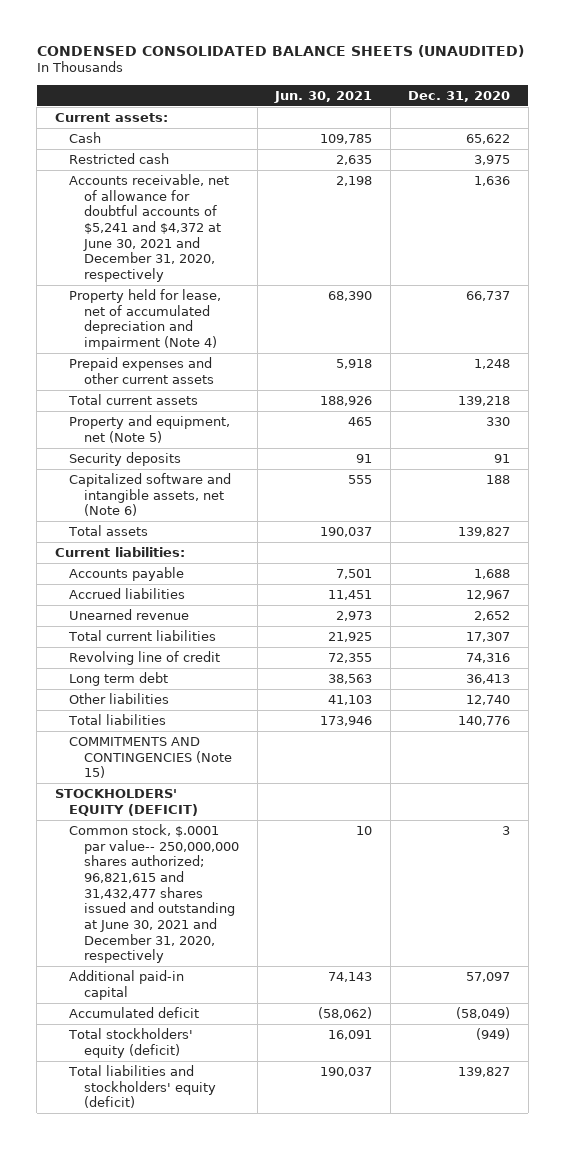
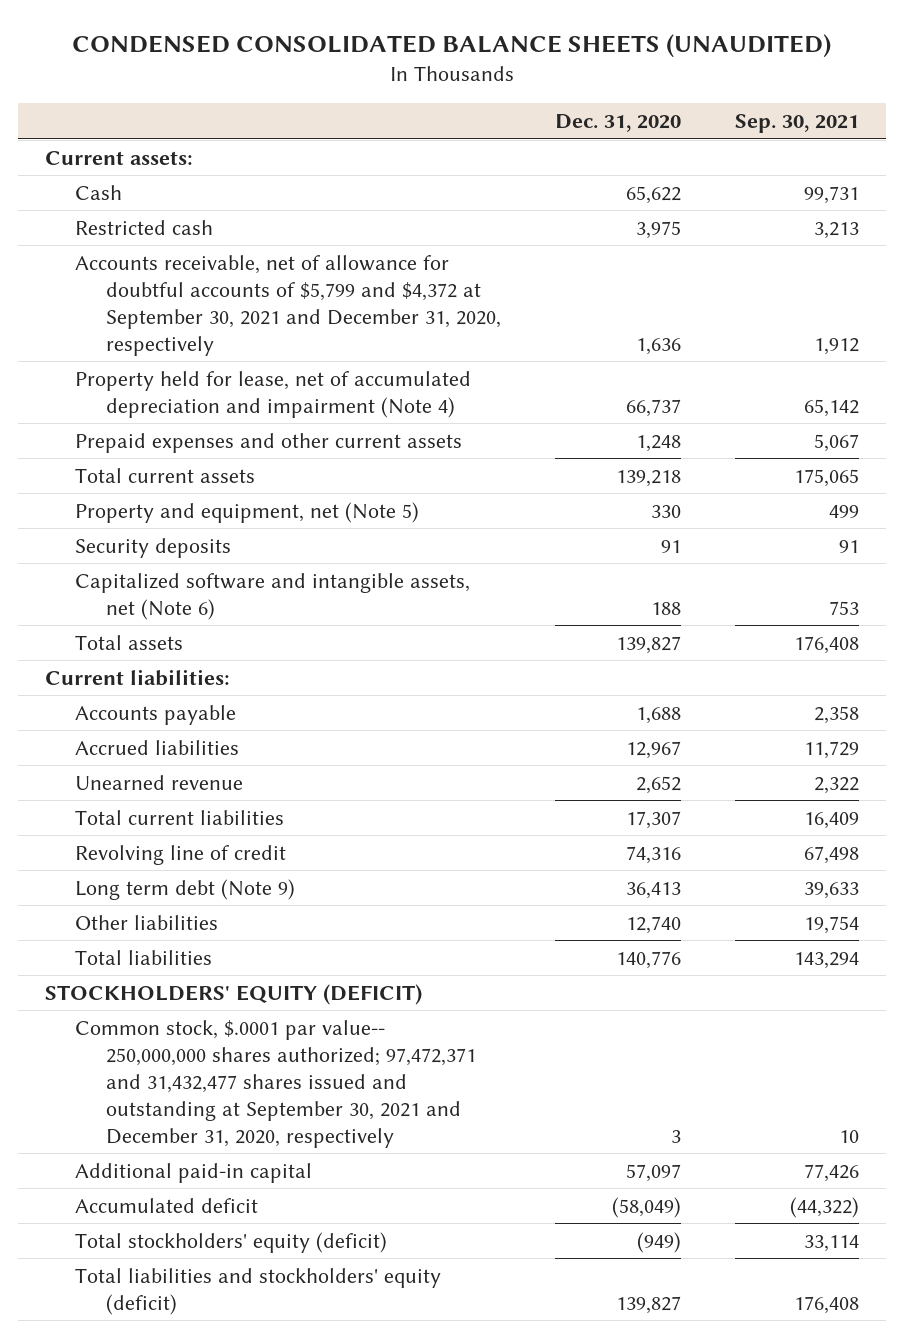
[274,90,373,103] Jun. 30, 2021 -> none
none -> [734,114,859,134] Sep. 30, 2021
[69,174,230,282] Accounts receivable, net of allowance for doubtful accounts of $5,241 and $4,372 at June 30, 2021 and December 31, 2020, respectively -> [75,254,502,356] Accounts receivable, net of allowance for doubtful accounts of $5,799 and $4,372 at September 30, 2021 and December 31, 2020, respectively
[69,672,169,687] Long term debt -> [75,878,296,900] Long term debt (Note 9)
[69,737,232,779] COMMITMENTS AND CONTINGENCIES (Note 15) -> none
[69,824,239,964] Common stock, $.0001 par value-- 250,000,000 shares authorized; 96,821,615 and 31,432,477 shares issued and outstanding at June 30, 2021 and December 31, 2020, respectively -> [75,1019,477,1148] Common stock, $.0001 par value-- 250,000,000 shares authorized; 97,472,371 and 31,432,477 shares issued and outstanding at September 30, 2021 and December 31, 2020, respectively

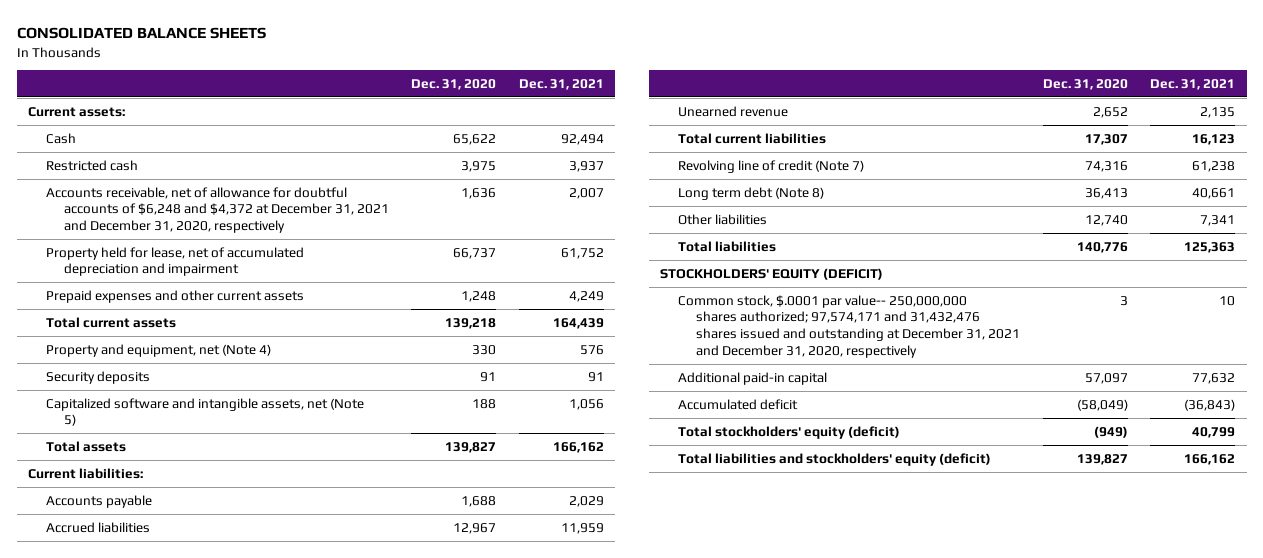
[71,33,831,58] CONDENSED CONSOLIDATED BALANCE SHEETS (UNAUDITED) -> [16,27,266,40] CONSOLIDATED BALANCE SHEETS
[734,114,859,134] Sep. 30, 2021 -> none
none -> [518,78,604,90] Dec. 31, 2021
[75,254,502,356] Accounts receivable, net of allowance for doubtful accounts of $5,799 and $4,372 at September 30, 2021 and December 31, 2020, respectively -> [46,186,389,234] Accounts receivable, net of allowance for doubtful accounts of $6,248 and $4,372 at December 31, 2021 and December 31, 2020, respectively
[75,370,472,418] Property held for lease, net of accumulated depreciation and impairment (Note 4) -> [46,246,305,277] Property held for lease, net of accumulated depreciation and impairment
[75,501,420,523] Property and equipment, net (Note 5) -> [46,343,272,357] Property and equipment, net (Note 4)
[75,572,471,620] Capitalized software and intangible assets, net (Note 6) -> [46,397,365,427] Capitalized software and intangible assets, net (Note 5)
[75,844,287,865] Revolving line of credit -> [677,159,864,173] Revolving line of credit (Note 7)
[75,878,296,900] Long term debt (Note 9) -> [677,186,824,200] Long term debt (Note 8)
[75,1019,477,1148] Common stock, $.0001 par value-- 250,000,000 shares authorized; 97,472,371 and 31,432,477 shares issued and outstanding at September 30, 2021 and December 31, 2020, respectively -> [677,294,1020,358] Common stock, $.0001 par value-- 250,000,000 shares authorized; 97,574,171 and 31,432,476 shares issued and outstanding at December 31, 2021 and December 31, 2020, respectively

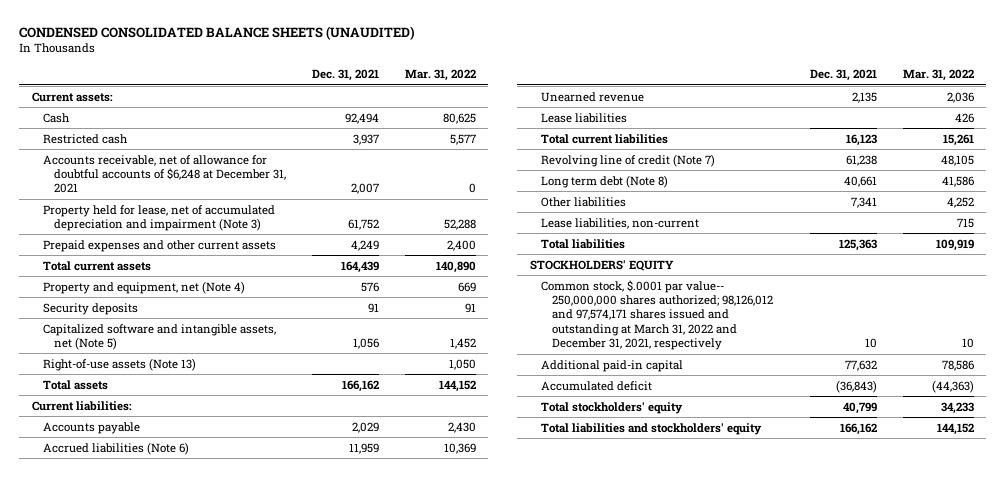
[16,27,266,40] CONSOLIDATED BALANCE SHEETS -> [18,25,415,40] CONDENSED CONSOLIDATED BALANCE SHEETS (UNAUDITED)
[411,78,497,90] Dec. 31, 2020 -> none
none -> [404,69,476,82] Mar. 31, 2022
[46,186,389,234] Accounts receivable, net of allowance for doubtful accounts of $6,248 and $4,372 at December 31, 2021 and December 31, 2020, respectively -> [43,154,287,194] Accounts receivable, net of allowance for doubtful accounts of $6,248 at December 31, 2021
[46,246,305,277] Property held for lease, net of accumulated depreciation and impairment -> [43,204,276,231] Property held for lease, net of accumulated depreciation and impairment (Note 3)
none -> [43,357,197,371] Right-of-use assets (Note 13)
[46,521,151,533] Accrued liabilities -> [43,441,190,455] Accrued liabilities (Note 6)
none -> [541,112,628,123] Lease liabilities
none -> [541,217,700,229] Lease liabilities, non-current
[659,267,883,280] STOCKHOLDERS' EQUITY (DEFICIT) -> [529,259,674,271] STOCKHOLDERS' EQUITY
[677,294,1020,358] Common stock, $.0001 par value-- 250,000,000 shares authorized; 97,574,171 and 31,432,476 shares issued and outstanding at December 31, 2021 and December 31, 2020, respectively -> [541,279,774,351] Common stock, $.0001 par value-- 250,000,000 shares authorized; 98,126,012 and 97,574,171 shares issued and outstanding at March 31, 2022 and December 31, 2021, respectively
[677,425,900,439] Total stockholders' equity (deficit) -> [541,401,684,414] Total stockholders' equity
[677,452,991,466] Total liabilities and stockholders' equity (deficit) -> [541,422,763,435] Total liabilities and stockholders' equity

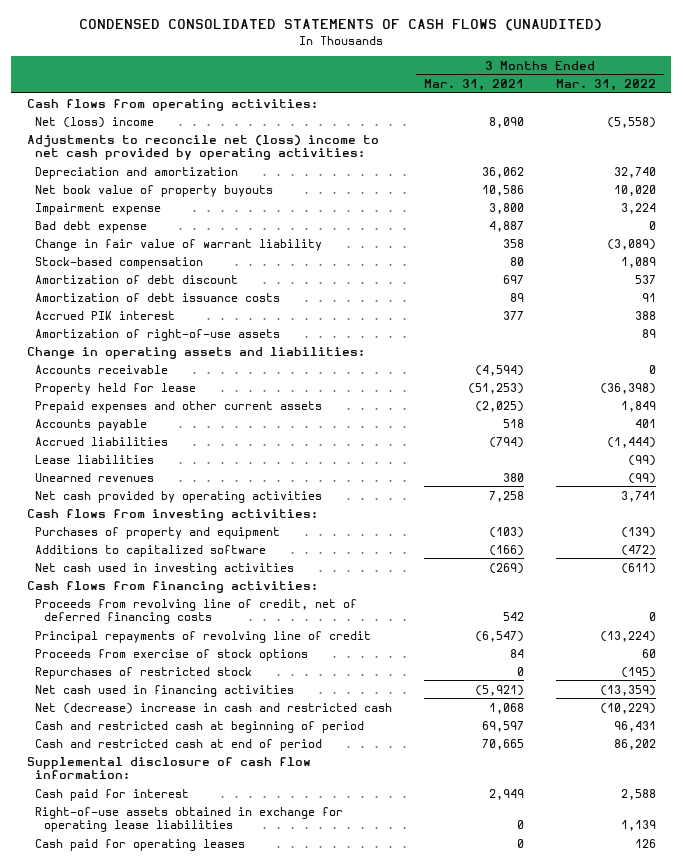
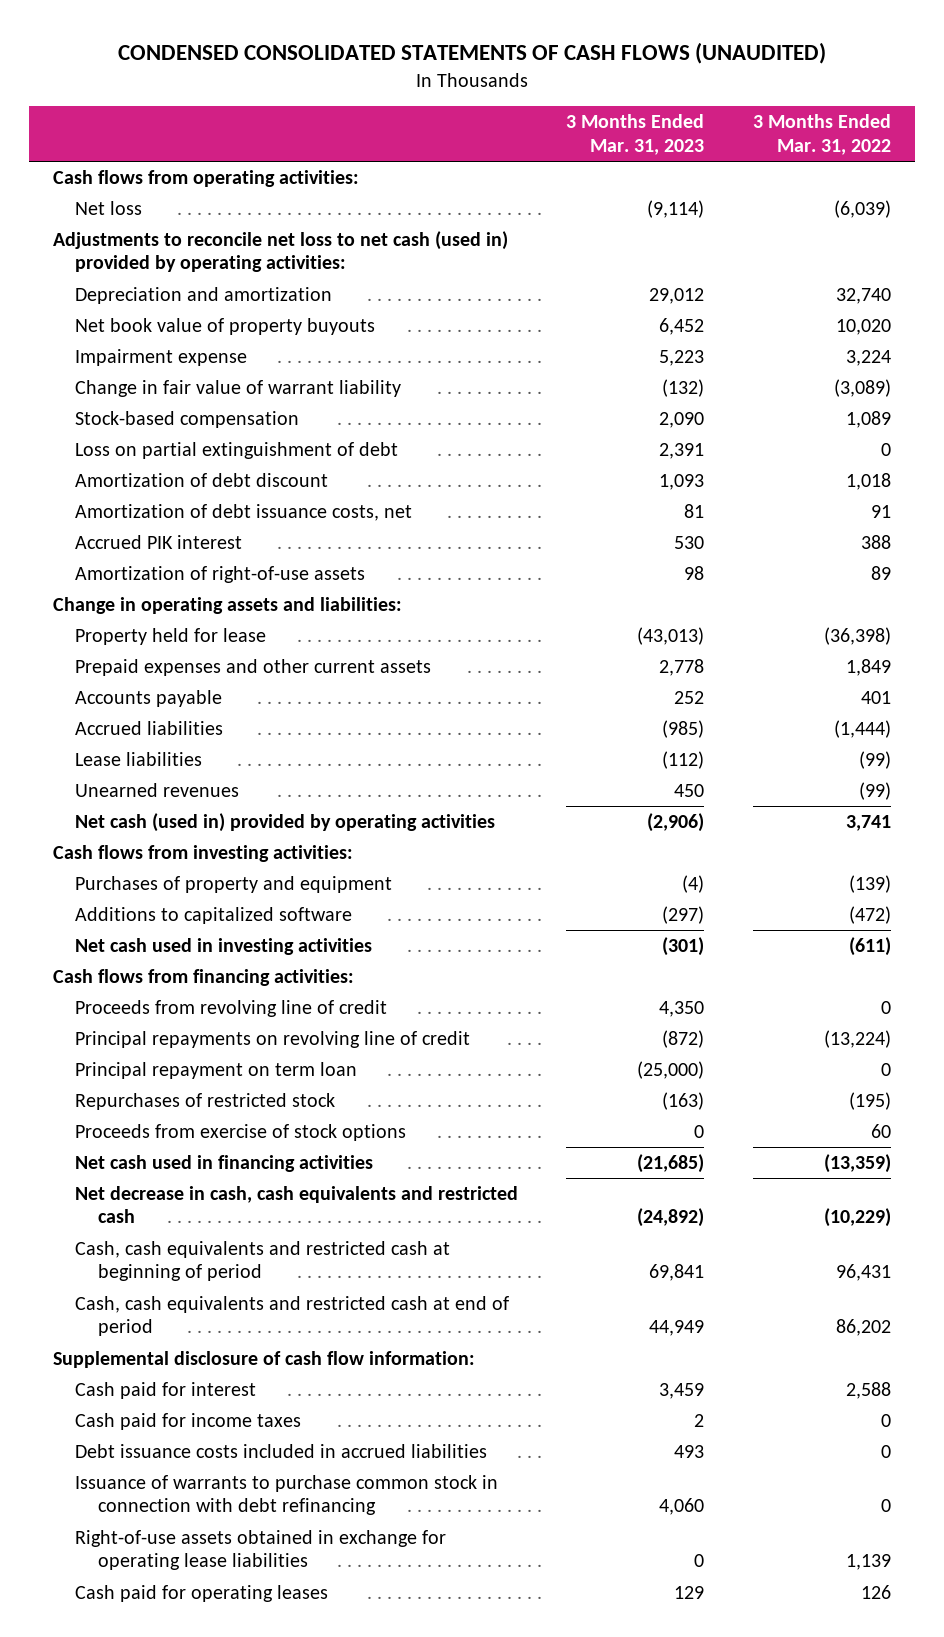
[424,78,525,91] Mar. 31, 2021 -> none
none -> [566,114,705,155] 3 Months Ended Mar. 31, 2023
[35,116,155,128] Net (loss) income -> [75,201,143,216] Net loss
[606,116,656,128] (5,558) -> [833,200,891,219] (6,039)
[27,134,380,160] Adjustments to reconcile net (loss) income to net cash provided by operating activities: -> [53,231,509,273] Adjustments to reconcile net loss to net cash (used in) provided by operating activities:
[35,220,148,233] Bad debt expense -> none
none -> [75,442,399,460] Loss on partial extinguishment of debt
[634,274,656,284] 537 -> [845,473,891,491] 1,018
[35,292,281,302] Amortization of debt issuance costs -> [75,504,413,522] Amortization of debt issuance costs, net
[35,364,169,374] Accounts receivable -> none
[35,490,323,503] Net cash provided by operating activities -> [75,813,496,833] Net cash (used in) provided by operating activities
[35,598,358,624] Proceeds from revolving line of credit, net of deferred financing costs -> [75,1000,388,1018] Proceeds from revolving line of credit
[35,630,372,643] Principal repayments of revolving line of credit -> [75,1031,471,1049] Principal repayments on revolving line of credit
none -> [75,1062,358,1080] Principal repayment on term loan
[35,648,309,661] Proceeds from exercise of stock options -> [75,1124,407,1142] Proceeds from exercise of stock options
[35,702,393,714] Net (decrease) increase in cash and restricted cash -> [75,1186,519,1224] Net decrease in cash, cash equivalents and restricted cash
[35,720,365,733] Cash and restricted cash at beginning of period -> [75,1241,451,1282] Cash, cash equivalents and restricted cash at beginning of period
[35,738,323,751] Cash and restricted cash at end of period -> [75,1296,510,1337] Cash, cash equivalents and restricted cash at end of period
none -> [75,1413,302,1431] Cash paid for income taxes
none -> [75,1444,488,1459] Debt issuance costs included in accrued liabilities
none -> [75,1475,499,1516] Issuance of warrants to purchase common stock in connection with debt refinancing

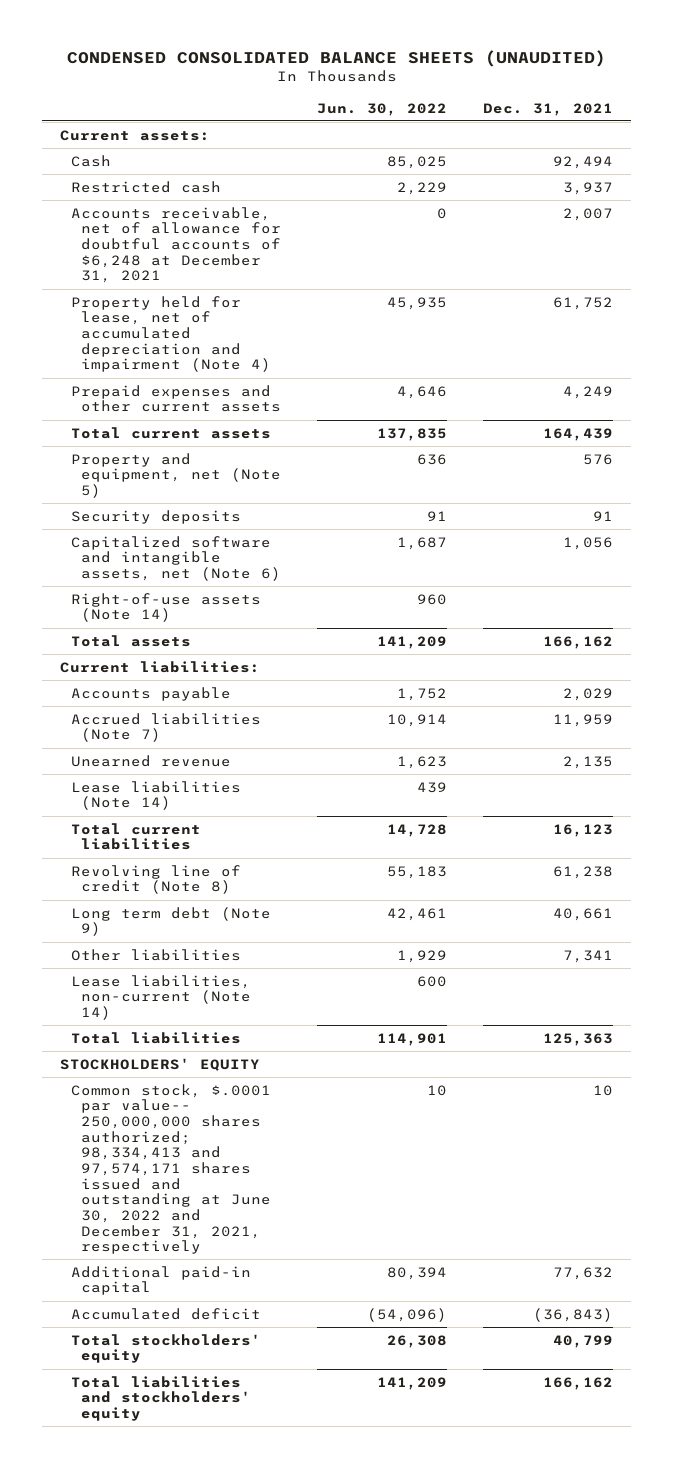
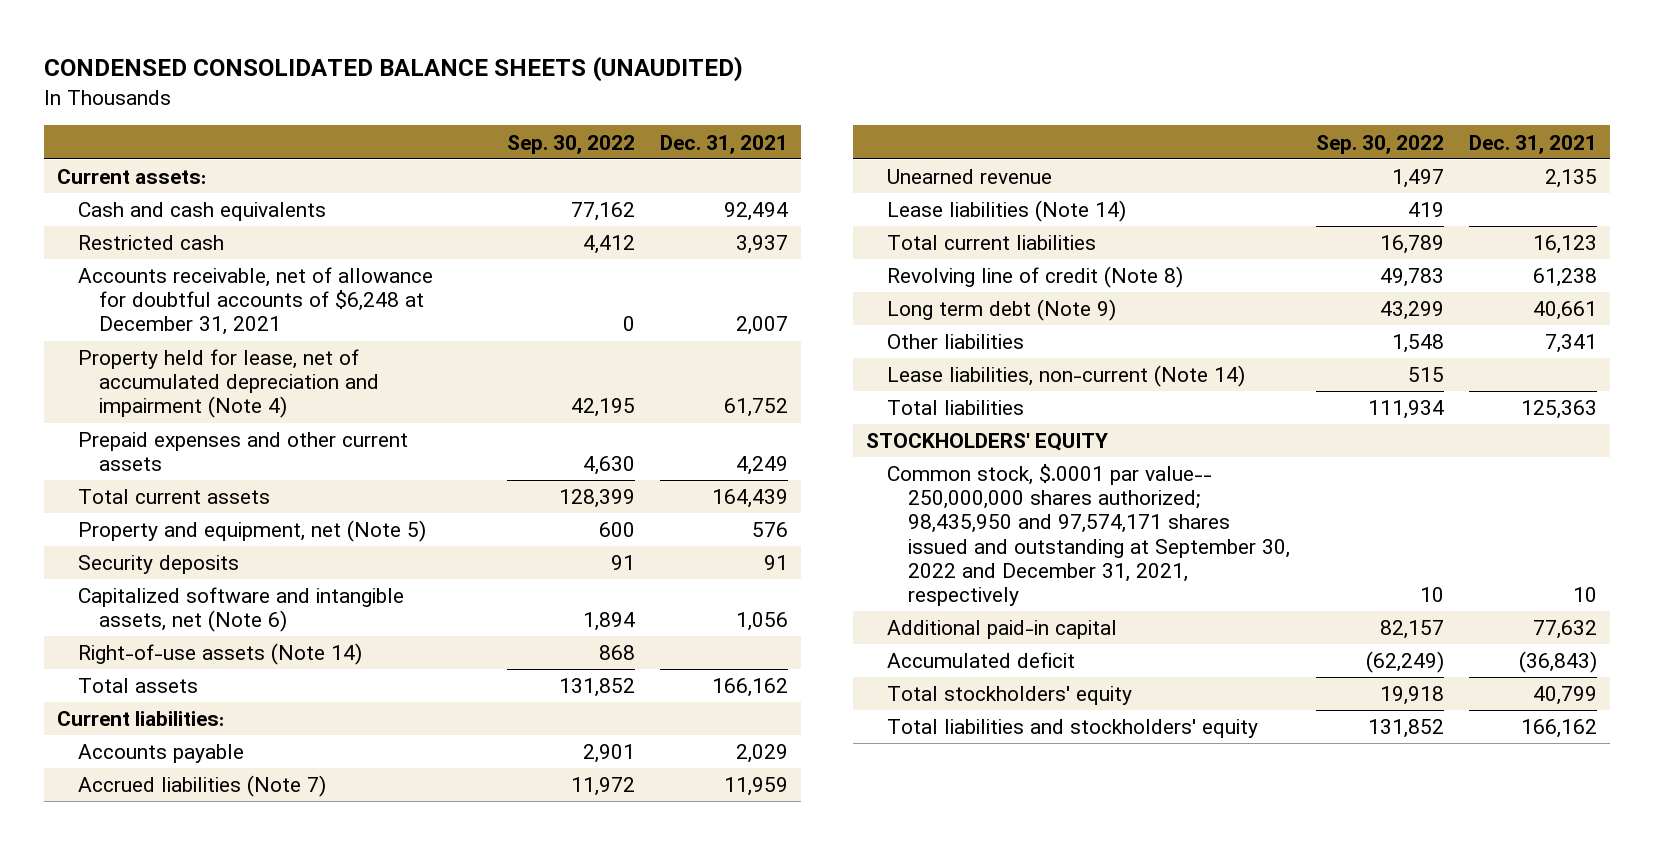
[317,102,448,116] Jun. 30, 2022 -> none
none -> [506,134,635,154] Sep. 30, 2022
[70,154,111,167] Cash -> [77,202,326,222] Cash and cash equivalents
[70,1083,272,1255] Common stock, $.0001 par value-- 250,000,000 shares authorized; 98,334,413 and 97,574,171 shares issued and outstanding at June 30, 2022 and December 31, 2021, respectively -> [887,464,1291,606] Common stock, $.0001 par value-- 250,000,000 shares authorized; 98,435,950 and 97,574,171 shares issued and outstanding at September 30, 2022 and December 31, 2021, respectively

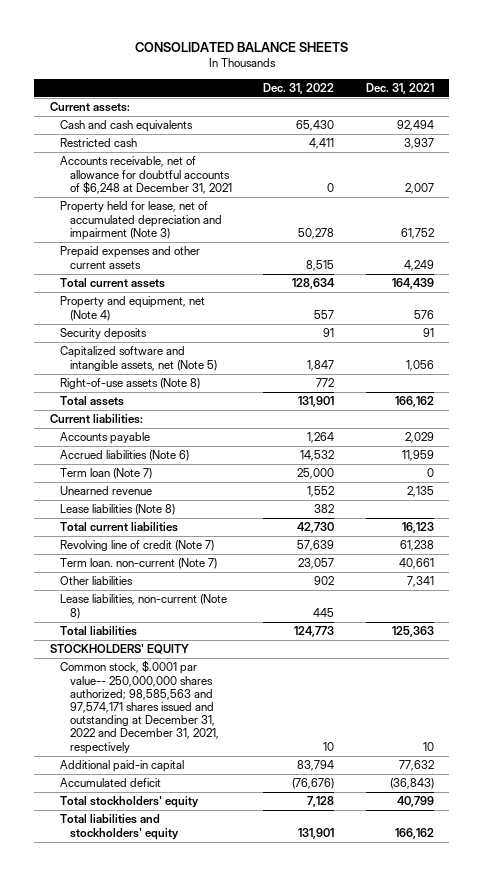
[43,56,743,83] CONDENSED CONSOLIDATED BALANCE SHEETS (UNAUDITED) -> [134,41,348,52] CONSOLIDATED BALANCE SHEETS
[506,134,635,154] Sep. 30, 2022 -> none
none -> [263,82,335,94] Dec. 31, 2022
[77,349,380,419] Property held for lease, net of accumulated depreciation and impairment (Note 4) -> [59,201,222,240] Property held for lease, net of accumulated depreciation and impairment (Note 3)
[77,520,426,543] Property and equipment, net (Note 5) -> [59,296,205,321] Property and equipment, net (Note 4)
[77,587,404,633] Capitalized software and intangible assets, net (Note 6) -> [59,346,217,371] Capitalized software and intangible assets, net (Note 5)
[77,643,362,666] Right-of-use assets (Note 14) -> [59,378,200,390] Right-of-use assets (Note 8)
[77,775,326,798] Accrued liabilities (Note 7) -> [59,450,189,462] Accrued liabilities (Note 6)
none -> [59,468,152,480] Term loan (Note 7)
[887,200,1127,223] Lease liabilities (Note 14) -> [59,504,175,516] Lease liabilities (Note 8)
[887,266,1184,289] Revolving line of credit (Note 8) -> [59,540,214,552] Revolving line of credit (Note 7)
[887,299,1117,322] Long term debt (Note 9) -> [59,558,217,570] Term loan. non-current (Note 7)
[887,365,1246,388] Lease liabilities, non-current (Note 14) -> [59,594,227,619] Lease liabilities, non-current (Note 8)
[887,464,1291,606] Common stock, $.0001 par value-- 250,000,000 shares authorized; 98,435,950 and 97,574,171 shares issued and outstanding at September 30, 2022 and December 31, 2021, respectively -> [59,660,219,754] Common stock, $.0001 par value-- 250,000,000 shares authorized; 98,585,563 and 97,574,171 shares issued and outstanding at December 31, 2022 and December 31, 2021, respectively

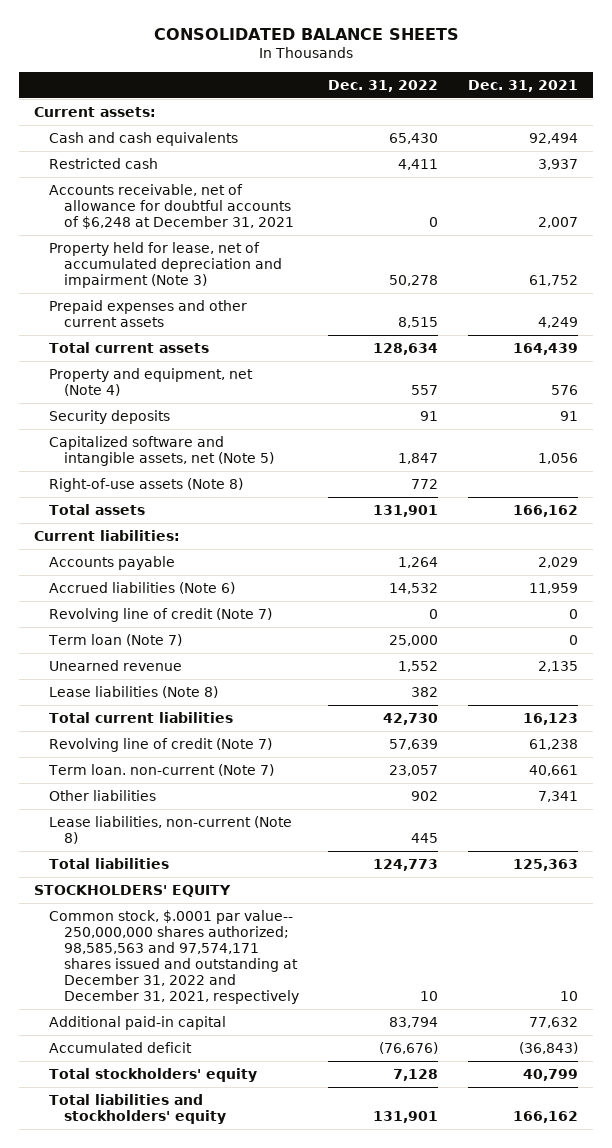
none -> [48,607,272,622] Revolving line of credit (Note 7)

